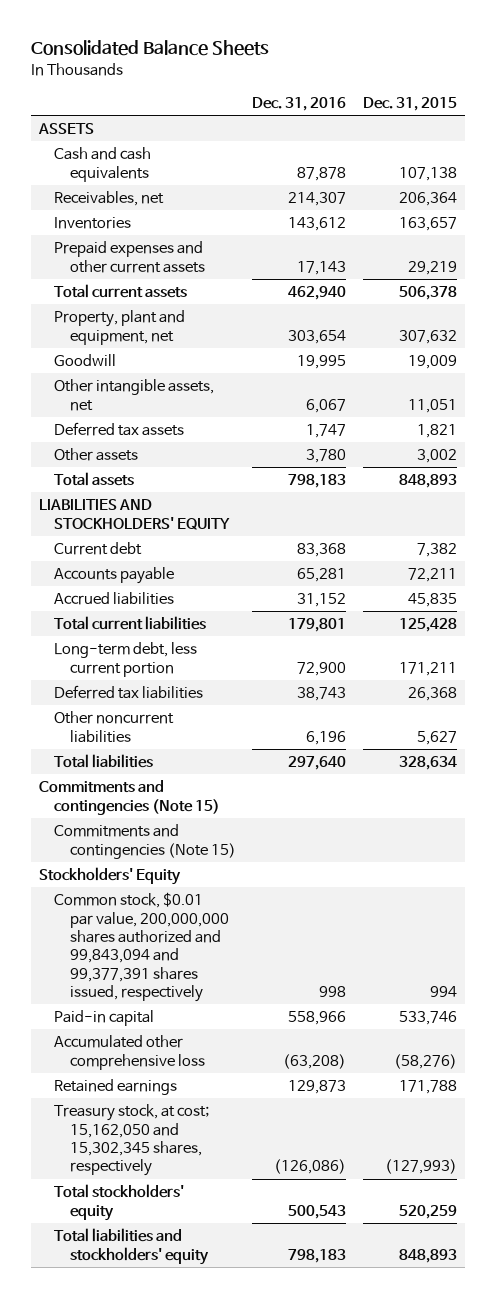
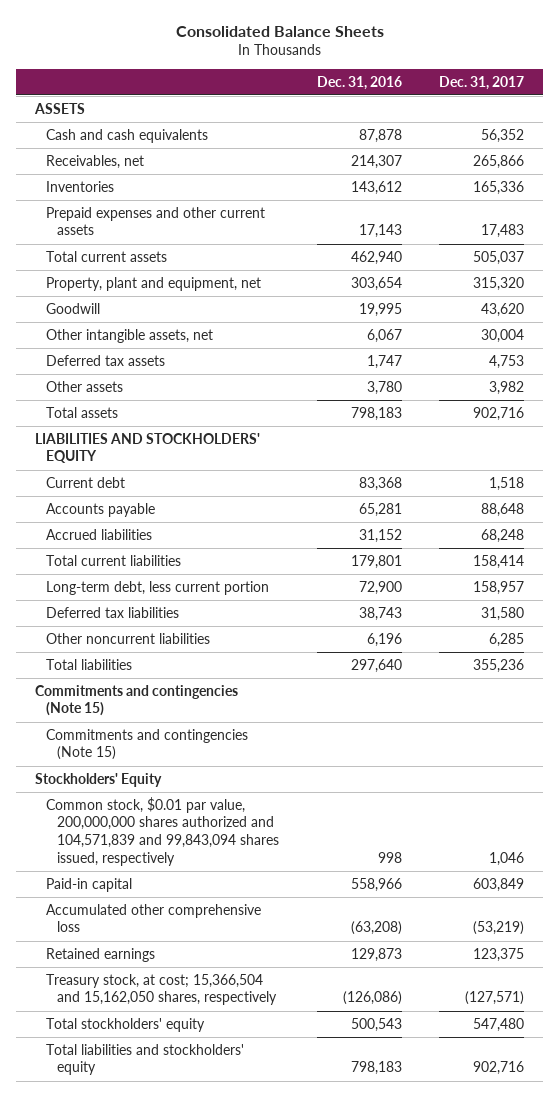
[363,97,458,112] Dec. 31, 2015 -> none
none -> [439,75,525,90] Dec. 31, 2017
[54,892,229,1003] Common stock, $0.01 par value, 200,000,000 shares authorized and 99,843,094 and 99,377,391 shares issued, respectively -> [45,796,279,866] Common stock, $0.01 par value, 200,000,000 shares authorized and 104,571,839 and 99,843,094 shares issued, respectively
[54,1104,210,1177] Treasury stock, at cost; 15,162,050 and 15,302,345 shares, respectively -> [45,973,277,1006] Treasury stock, at cost; 15,366,504 and 15,162,050 shares, respectively

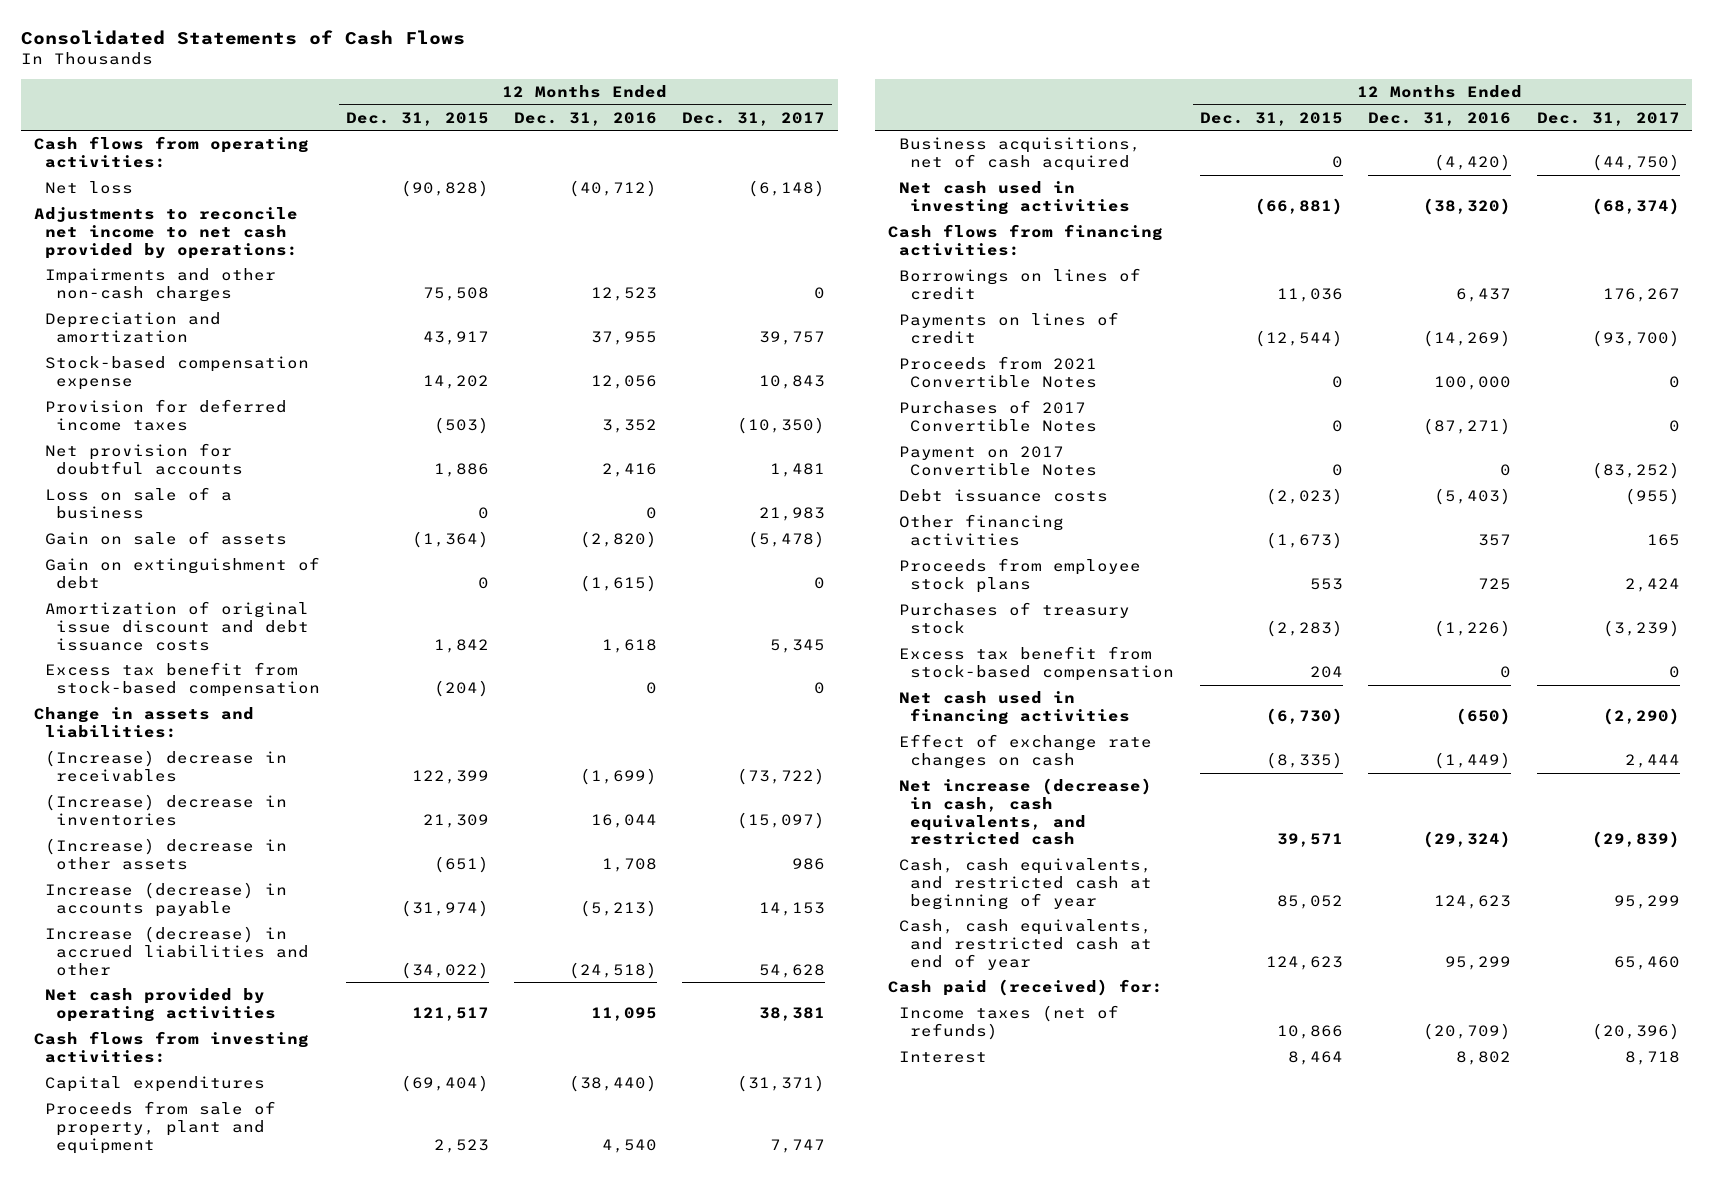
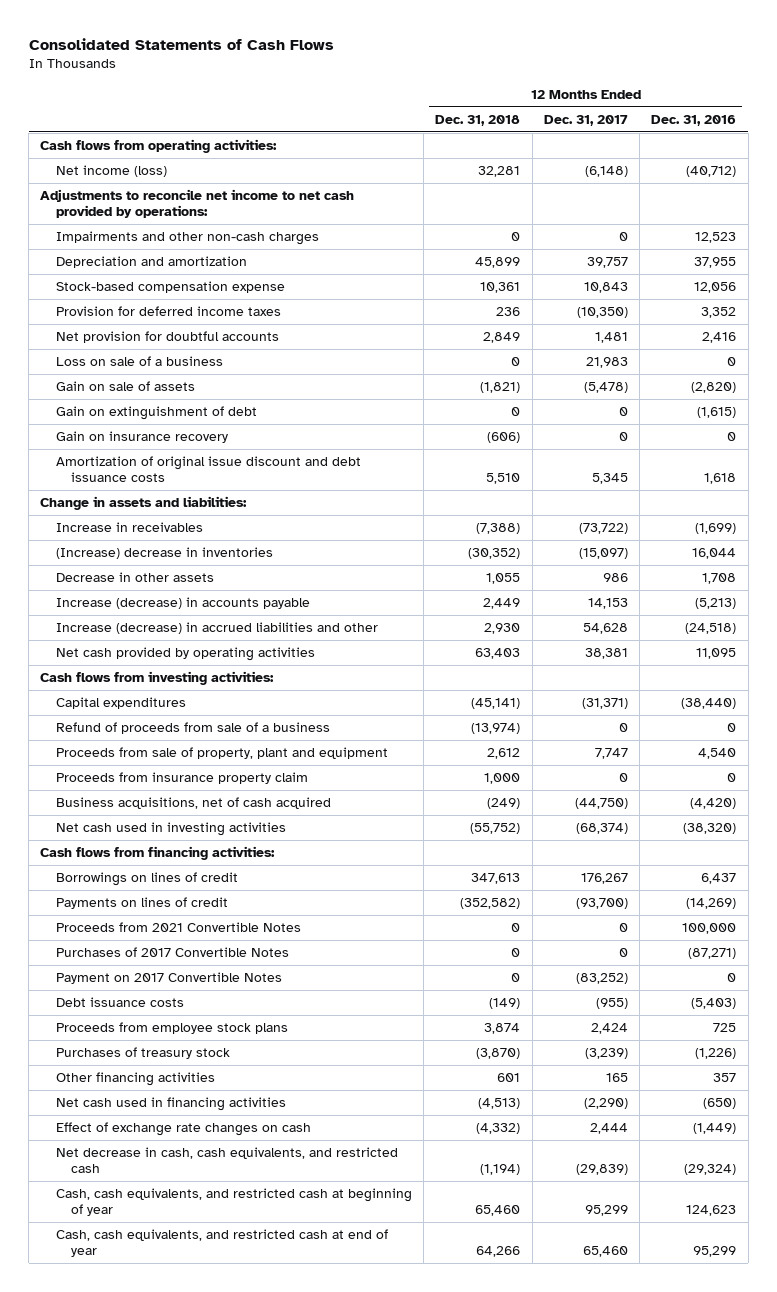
[345,111,489,126] Dec. 31, 2015 -> none
none -> [435,114,521,126] Dec. 31, 2018
[44,181,133,195] Net loss -> [55,165,167,178] Net income (loss)
none -> [55,431,228,444] Gain on insurance recovery
[44,662,321,697] Excess tax benefit from stock-based compensation -> none
[44,750,287,782] (Increase) decrease in receivables -> [55,522,203,533] Increase in receivables
[44,838,287,870] (Increase) decrease in other assets -> [55,572,214,583] Decrease in other assets
none -> [55,722,330,735] Refund of proceeds from sale of a business
none -> [55,772,308,785] Proceeds from insurance property claim
[899,646,1175,681] Excess tax benefit from stock-based compensation -> none
[899,514,1065,546] Other financing activities -> [55,1072,215,1087] Other financing activities
[899,778,1153,846] Net increase (decrease) in cash, cash equivalents, and restricted cash -> [55,1147,398,1174] Net decrease in cash, cash equivalents, and restricted cash
[887,979,1163,997] Cash paid (received) for: -> none
[899,1005,1120,1040] Income taxes (net of refunds) -> none
[899,1051,988,1064] Interest -> none

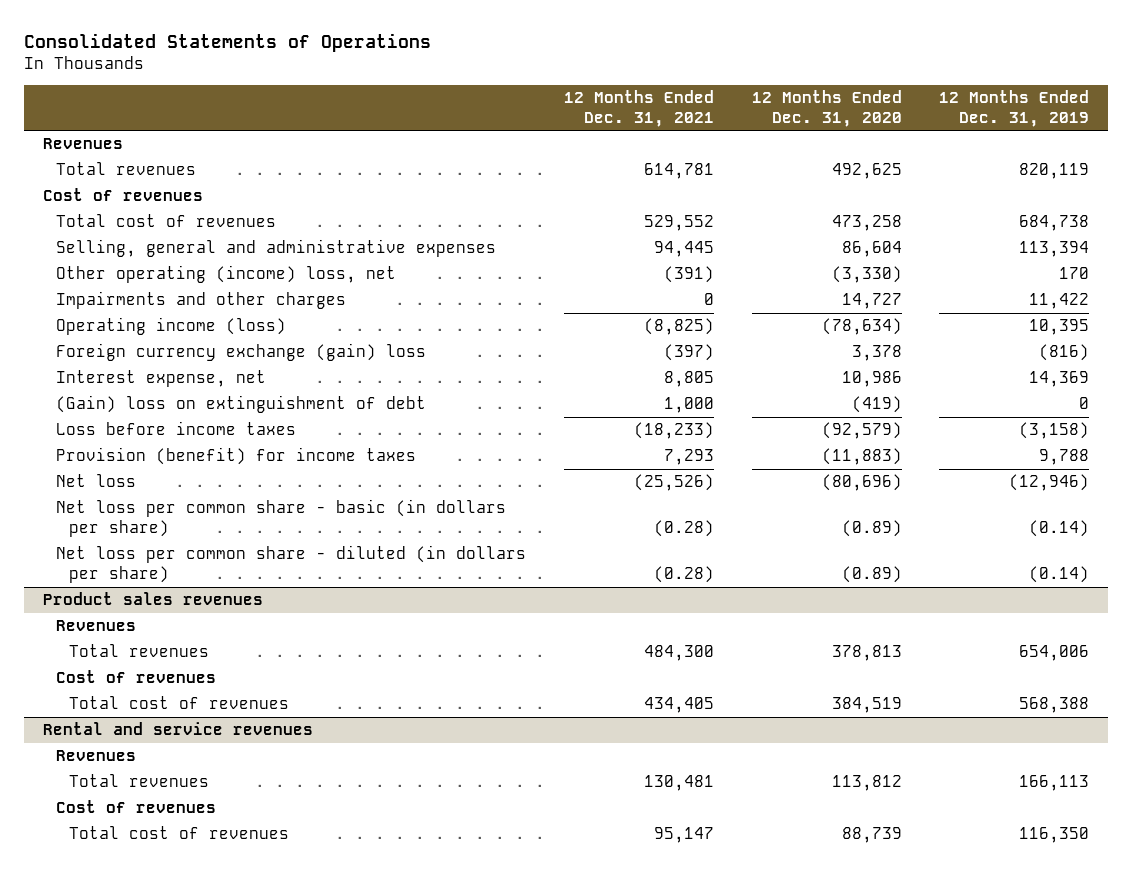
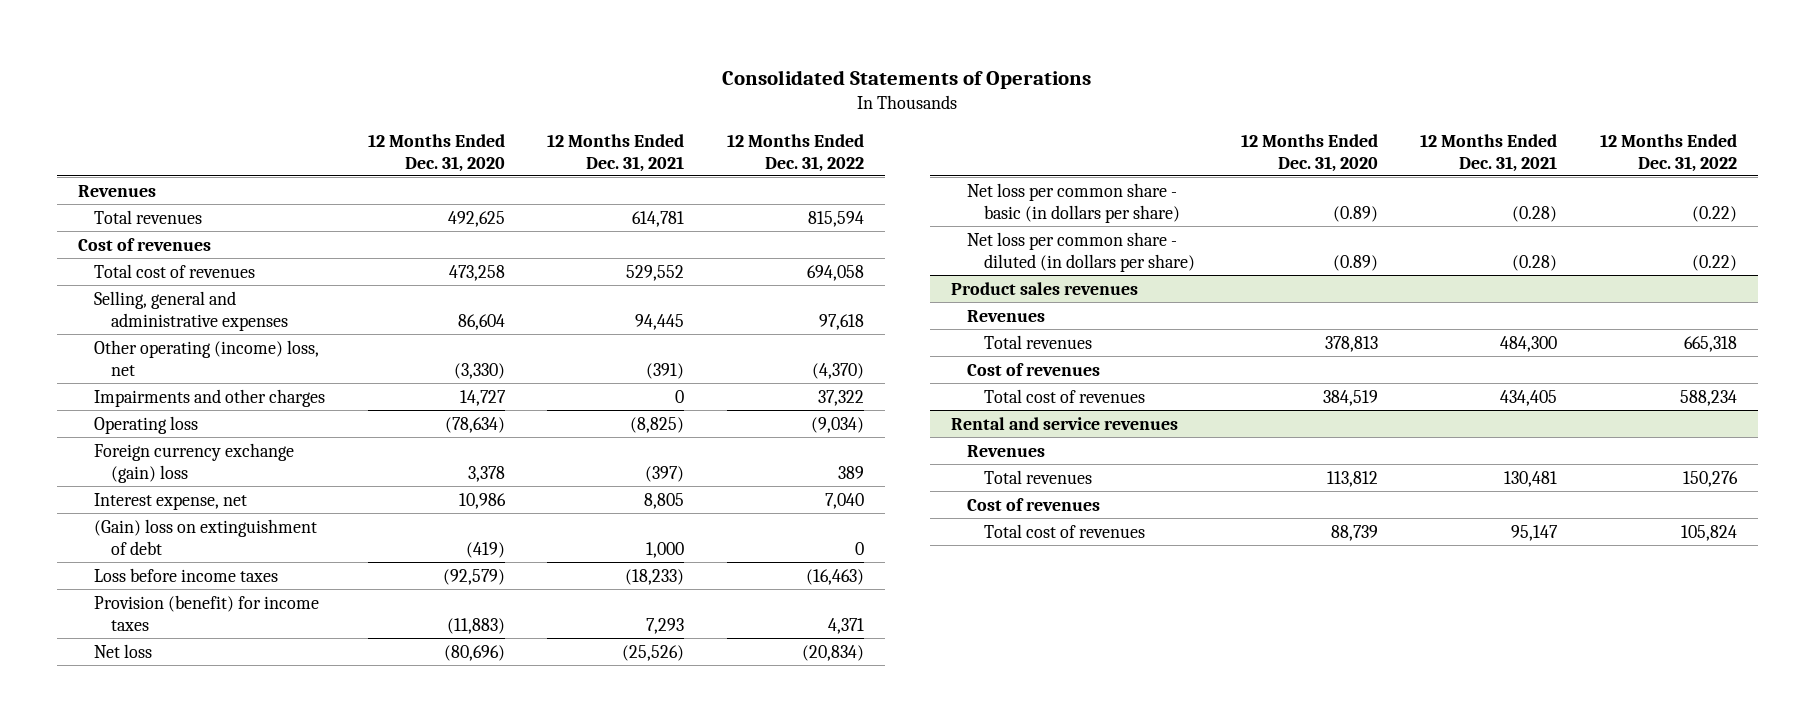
[939,90,1090,127] 12 Months Ended Dec. 31, 2019 -> none
none -> [726,133,864,172] 12 Months Ended Dec. 31, 2022
[56,317,287,336] Operating income (loss) -> [94,415,199,434] Operating loss

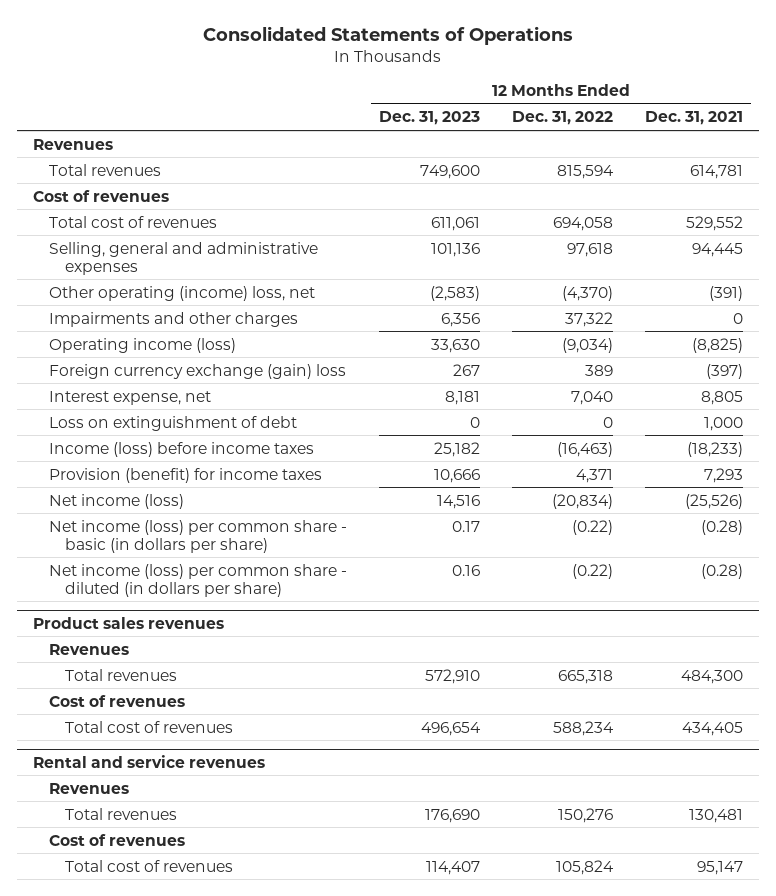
[367,133,505,172] 12 Months Ended Dec. 31, 2020 -> none
none -> [379,111,481,126] Dec. 31, 2023
[94,415,199,434] Operating loss -> [49,337,237,353] Operating income (loss)
[94,518,318,555] (Gain) loss on extinguishment of debt -> [49,415,298,431] Loss on extinguishment of debt
[94,567,279,582] Loss before income taxes -> [49,441,315,457] Income (loss) before income taxes
[94,643,153,658] Net loss -> [49,493,185,509] Net income (loss)
[967,182,1180,223] Net loss per common share - basic (in dollars per share) -> [49,519,348,553] Net income (loss) per common share - basic (in dollars per share)
[967,231,1195,272] Net loss per common share - diluted (in dollars per share) -> [49,563,348,597] Net income (loss) per common share - diluted (in dollars per share)

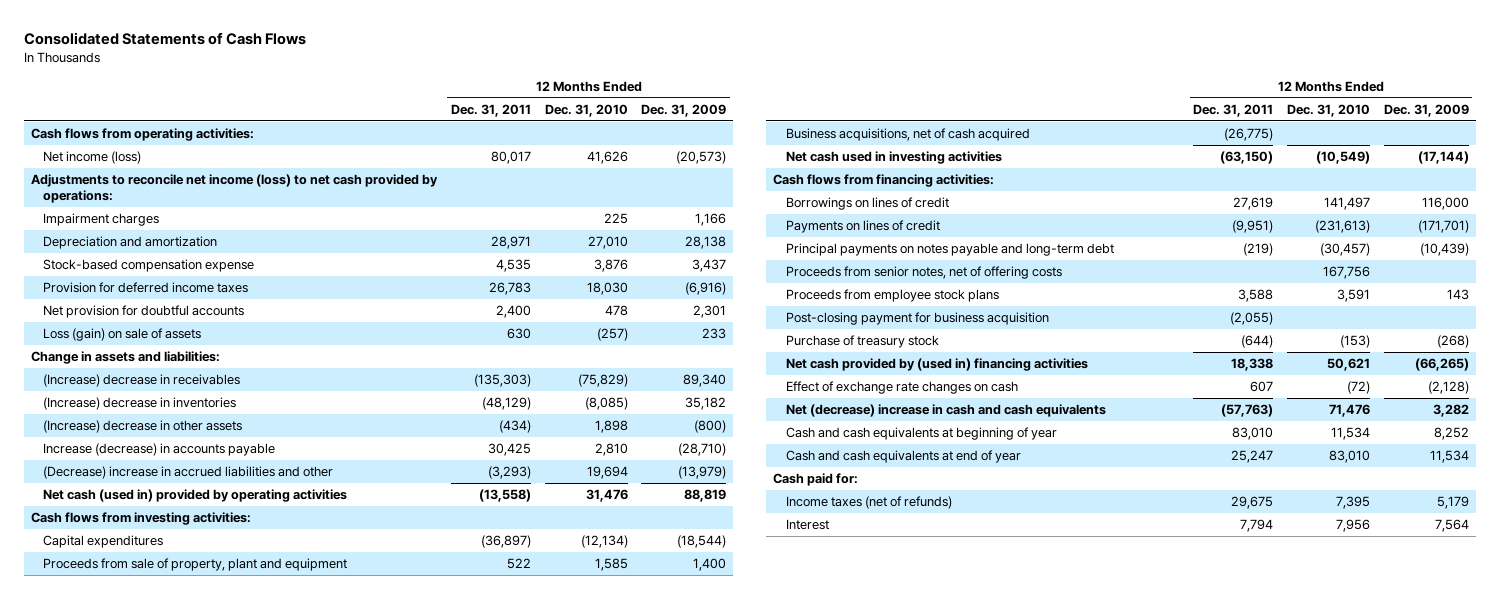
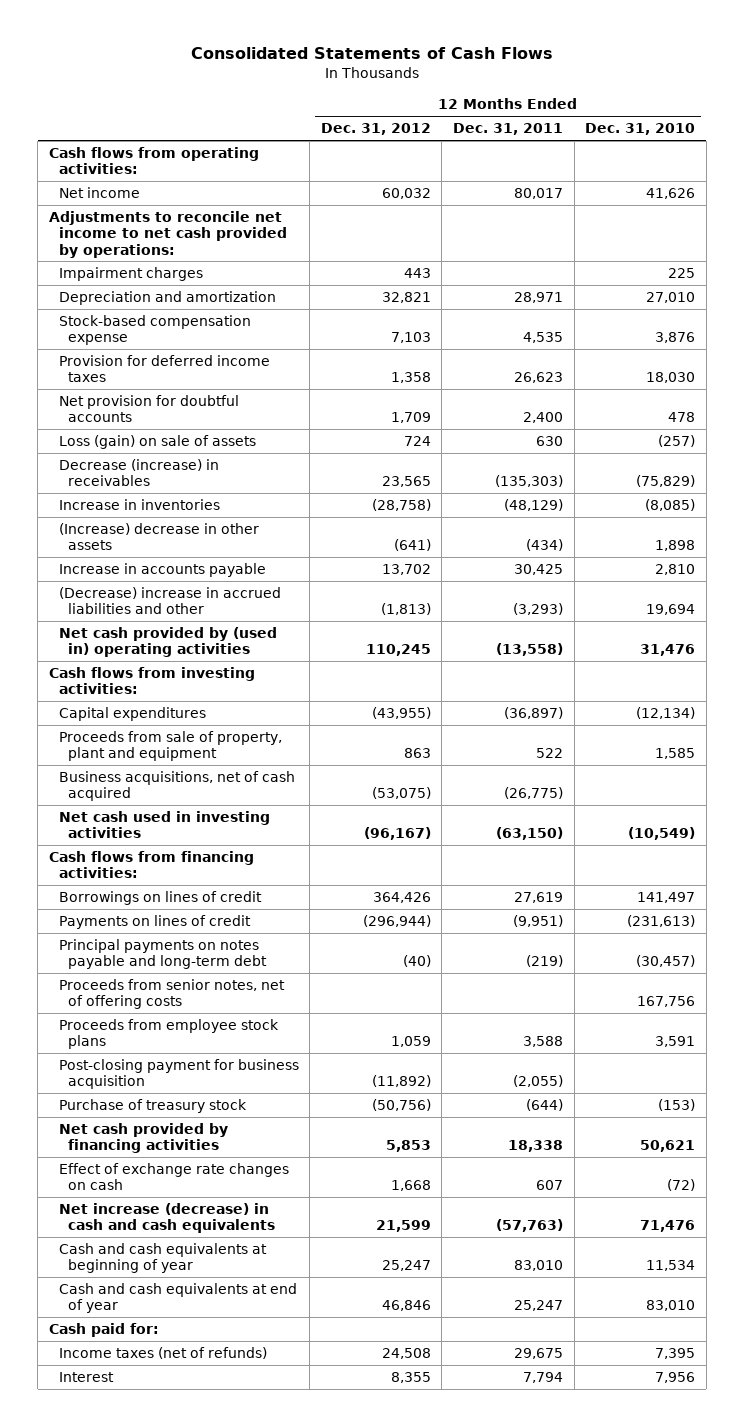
[641,103,727,117] Dec. 31, 2009 -> none
none -> [320,123,431,136] Dec. 31, 2012
[43,151,142,165] Net income (loss) -> [58,187,140,199] Net income
[30,174,438,204] Adjustments to reconcile net income (loss) to net cash provided by operations: -> [48,211,287,258] Adjustments to reconcile net income to net cash provided by operations:
[488,282,531,296] 26,783 -> [514,372,564,384] 26,623
[30,351,220,365] Change in assets and liabilities: -> none
[43,374,241,388] (Increase) decrease in receivables -> [58,459,219,487] Decrease (increase) in receivables
[43,397,237,411] (Increase) decrease in inventories -> [58,499,220,511] Increase in inventories
[43,443,276,457] Increase (decrease) in accounts payable -> [58,563,266,578] Increase in accounts payable
[43,489,348,503] Net cash (used in) provided by operating activities -> [58,627,277,658] Net cash provided by (used in) operating activities
[785,358,1088,372] Net cash provided by (used in) financing activities -> [58,1123,228,1154] Net cash provided by financing activities
[785,404,1106,418] Net (decrease) increase in cash and cash equivalents -> [58,1203,276,1234] Net increase (decrease) in cash and cash equivalents

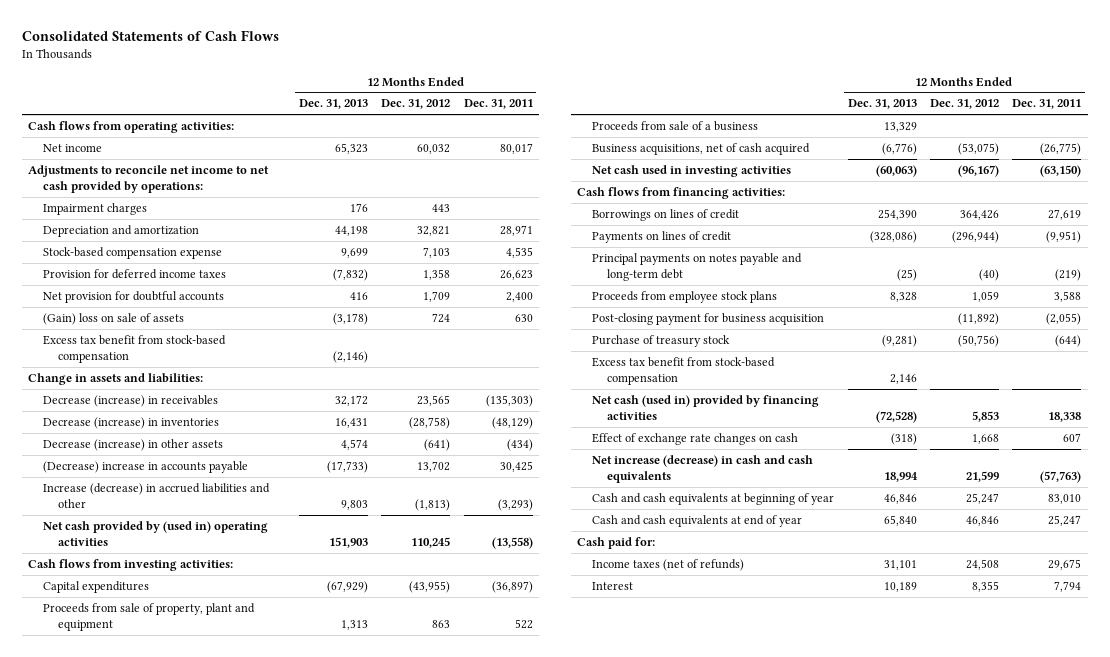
[585,123,696,136] Dec. 31, 2010 -> none
none -> [298,99,368,110] Dec. 31, 2013
[58,435,256,450] Loss (gain) on sale of assets -> [43,312,185,325] (Gain) loss on sale of assets
none -> [43,334,227,363] Excess tax benefit from stock-based compensation
none -> [28,372,204,385] Change in assets and liabilities:
[58,499,220,511] Increase in inventories -> [43,416,220,429] Decrease (increase) in inventories
[58,523,259,551] (Increase) decrease in other assets -> [43,438,224,451] Decrease (increase) in other assets
[58,563,266,578] Increase in accounts payable -> [43,460,249,473] (Decrease) increase in accounts payable
[58,587,281,615] (Decrease) increase in accrued liabilities and other -> [43,482,271,508] Increase (decrease) in accrued liabilities and other
none -> [592,120,759,131] Proceeds from sale of a business
[58,979,285,1010] Proceeds from senior notes, net of offering costs -> none
none -> [592,356,776,385] Excess tax benefit from stock-based compensation
[58,1123,228,1154] Net cash provided by financing activities -> [592,394,820,420] Net cash (used in) provided by financing activities

